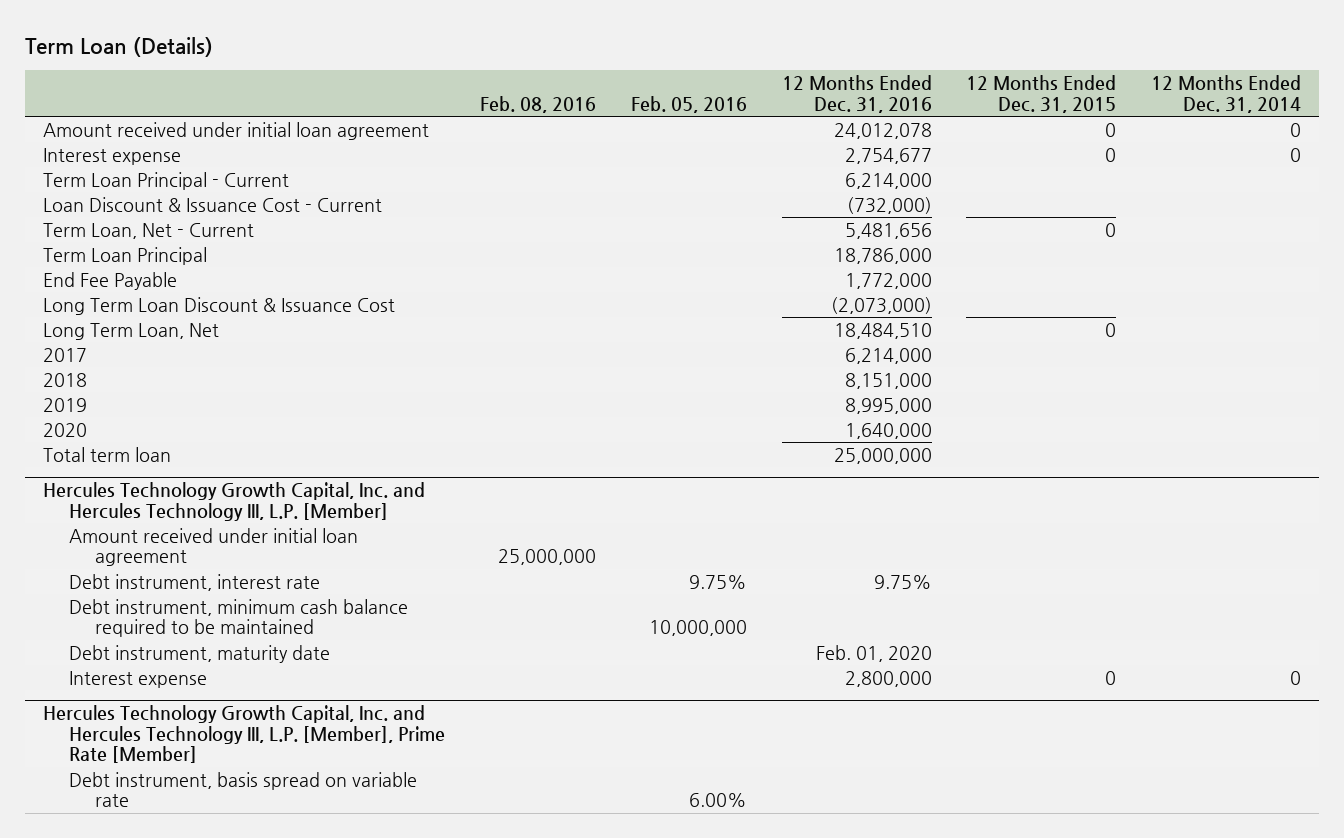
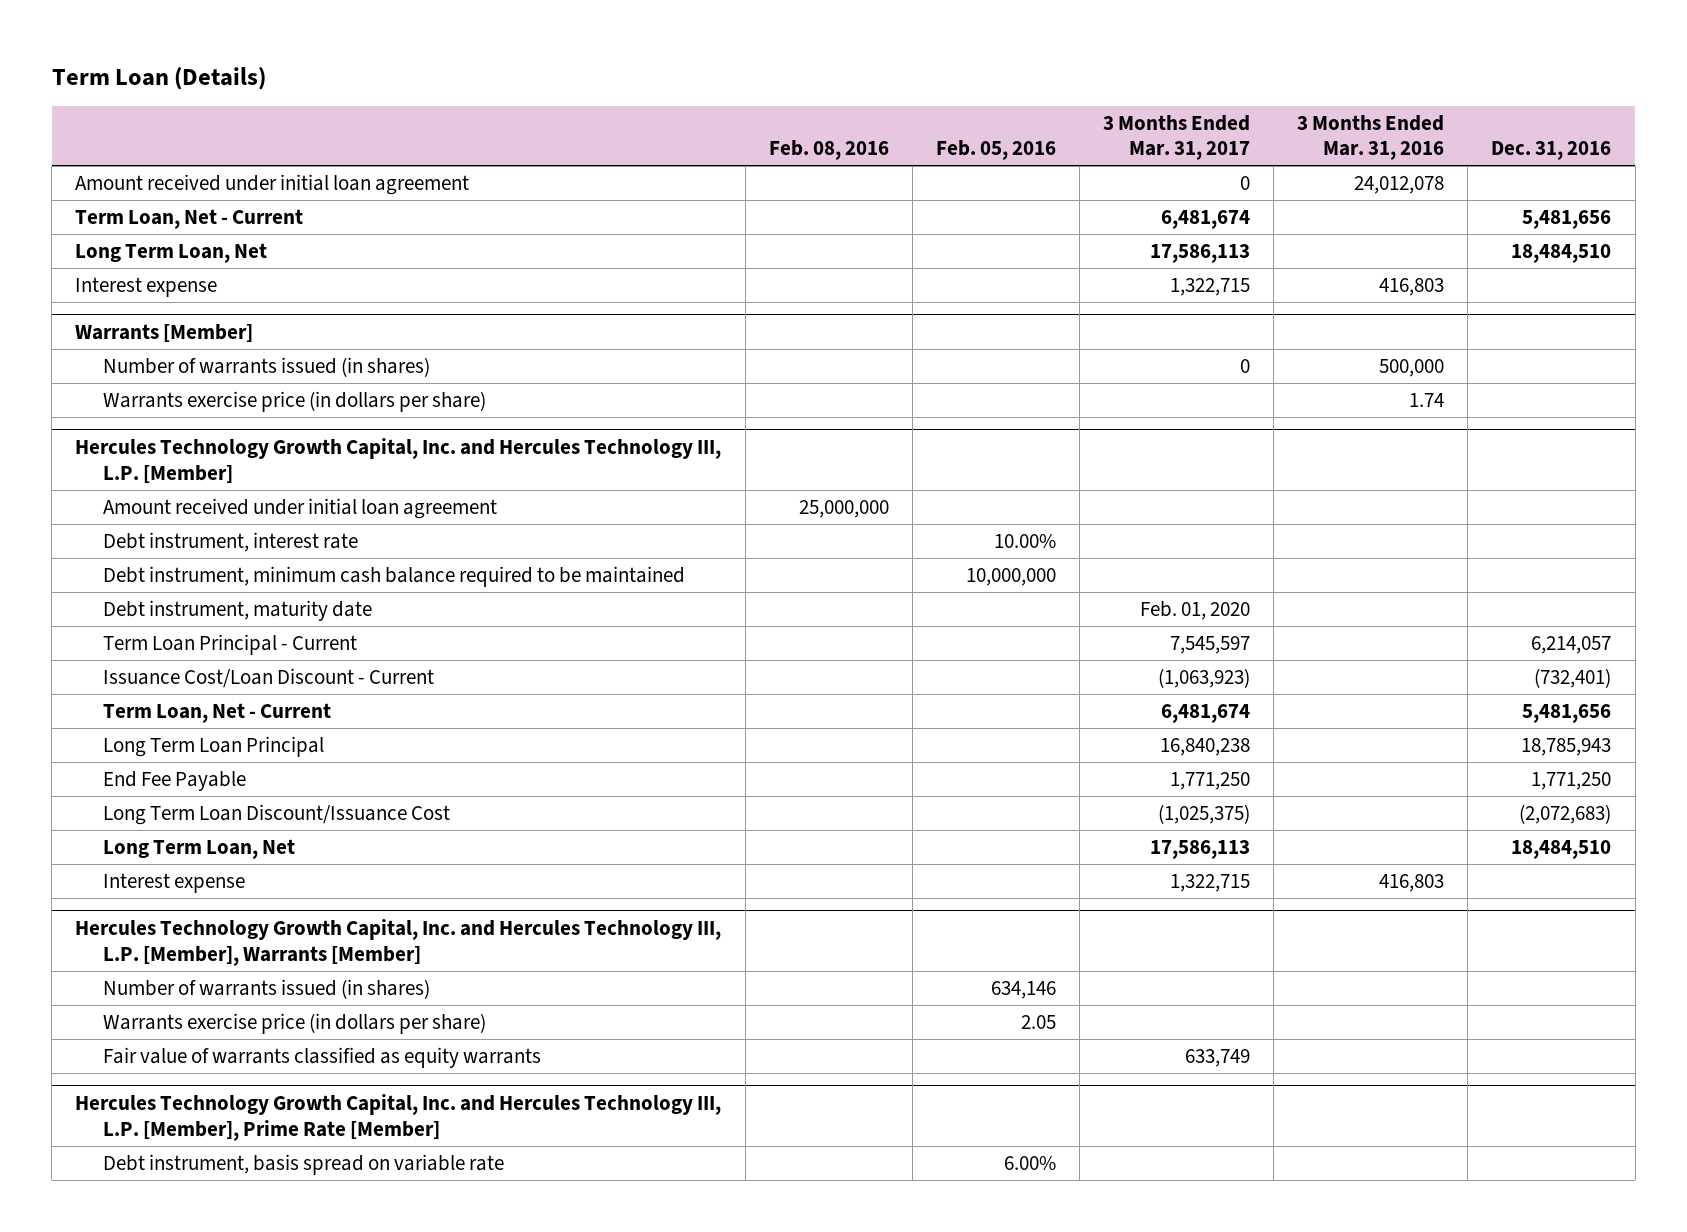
[781,75,932,113] 12 Months Ended Dec. 31, 2016 -> none
[966,75,1117,113] 12 Months Ended Dec. 31, 2015 -> none
[1151,75,1302,113] 12 Months Ended Dec. 31, 2014 -> none
none -> [1103,114,1251,161] 3 Months Ended Mar. 31, 2017
none -> [1297,114,1445,161] 3 Months Ended Mar. 31, 2016
none -> [1491,141,1612,161] Dec. 31, 2016
[42,171,289,190] Term Loan Principal - Current -> none
[42,196,382,212] Loan Discount & Issuance Cost - Current -> none
[42,246,207,265] Term Loan Principal -> none
[42,271,177,290] End Fee Payable -> none
[42,296,395,315] Long Term Loan Discount & Issuance Cost -> none
[42,347,87,362] 2017 -> none
[42,372,87,387] 2018 -> none
[42,397,87,412] 2019 -> none
[42,422,87,437] 2020 -> none
[42,446,171,462] Total term loan -> none
[42,147,181,165] Interest expense -> [75,276,218,297] Interest expense
none -> [75,323,254,342] Warrants [Member]
none -> [103,356,431,377] Number of warrants issued (in shares)
none -> [103,390,487,412] Warrants exercise price (in dollars per share)
[688,574,747,589] 9.75% -> [993,533,1056,548] 10.00%
none -> [103,633,358,655] Term Loan Principal - Current
none -> [103,667,435,688] Issuance Cost/Loan Discount - Current
none -> [103,702,332,723] Term Loan, Net - Current
none -> [103,735,325,757] Long Term Loan Principal
none -> [103,770,247,791] End Fee Payable
none -> [103,803,451,825] Long Term Loan Discount/Issuance Cost
none -> [103,838,296,859] Long Term Loan, Net
none -> [75,918,722,966] Hercules Technology Growth Capital, Inc. and Hercules Technology III, L.P. [Member], Warrants [Member]
none -> [103,978,431,999] Number of warrants issued (in shares)
none -> [103,1012,487,1034] Warrants exercise price (in dollars per share)
none -> [103,1046,542,1068] Fair value of warrants classified as equity warrants

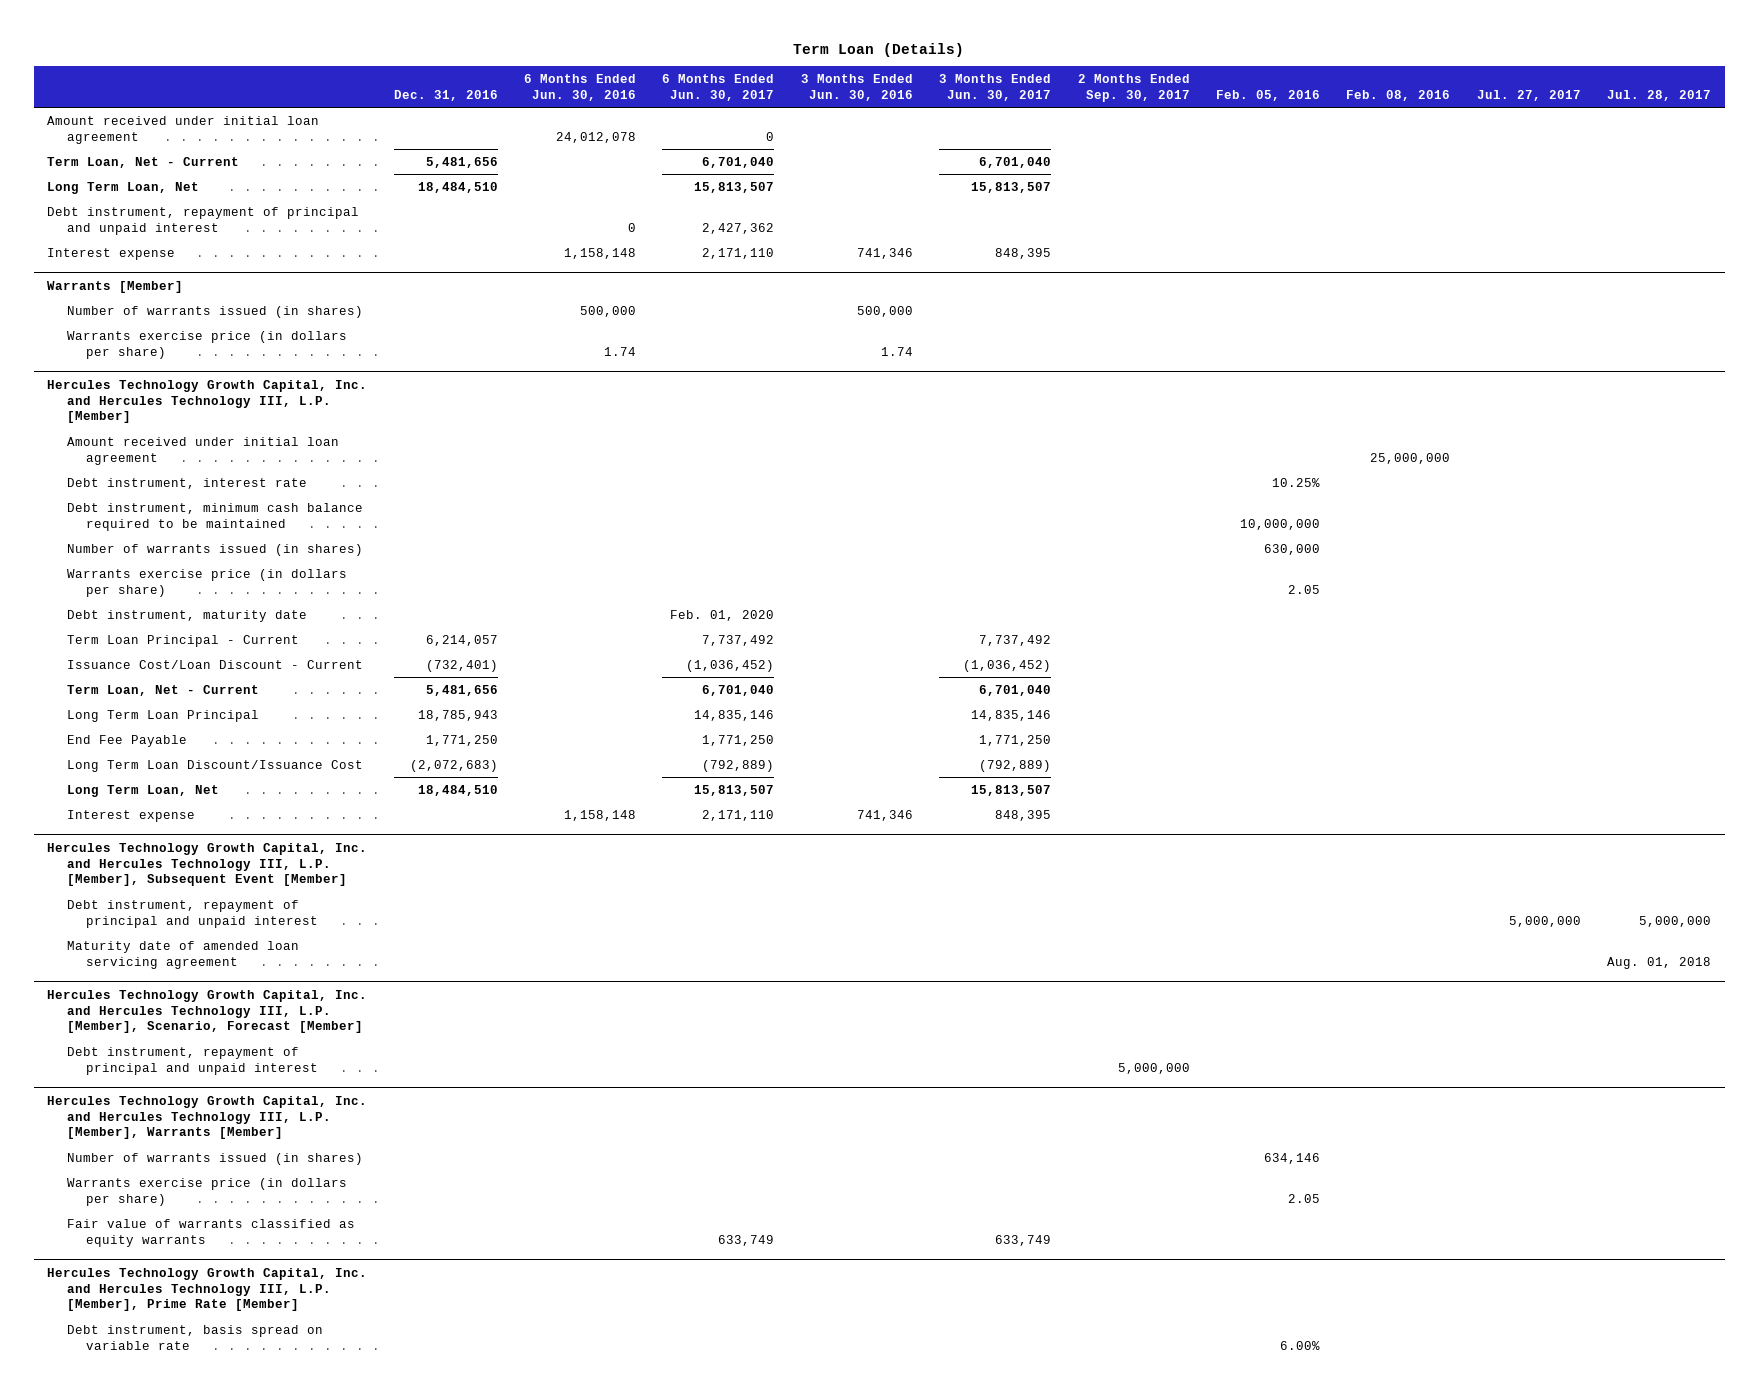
[1103,114,1251,161] 3 Months Ended Mar. 31, 2017 -> none
[1297,114,1445,161] 3 Months Ended Mar. 31, 2016 -> none
none -> [523,73,636,101] 6 Months Ended Jun. 30, 2016
none -> [662,73,775,101] 6 Months Ended Jun. 30, 2017
none -> [800,73,913,101] 3 Months Ended Jun. 30, 2016
none -> [939,73,1052,101] 3 Months Ended Jun. 30, 2017
none -> [1077,73,1190,102] 2 Months Ended Sep. 30, 2017
none -> [1476,89,1581,101] Jul. 27, 2017
none -> [1607,89,1712,101] Jul. 28, 2017
none -> [47,206,360,235] Debt instrument, repayment of principal and unpaid interest
[993,533,1056,548] 10.00% -> [1272,477,1321,487] 10.25%
none -> [66,543,363,556] Number of warrants issued (in shares)
none -> [66,568,347,597] Warrants exercise price (in dollars per share)
none -> [47,842,368,887] Hercules Technology Growth Capital, Inc. and Hercules Technology III, L.P. [Member], Subsequent Event [Member]
none -> [66,899,319,928] Debt instrument, repayment of principal and unpaid interest
none -> [66,940,299,969] Maturity date of amended loan servicing agreement
none -> [47,989,368,1034] Hercules Technology Growth Capital, Inc. and Hercules Technology III, L.P. [Member], Scenario, Forecast [Member]
none -> [66,1046,319,1075] Debt instrument, repayment of principal and unpaid interest

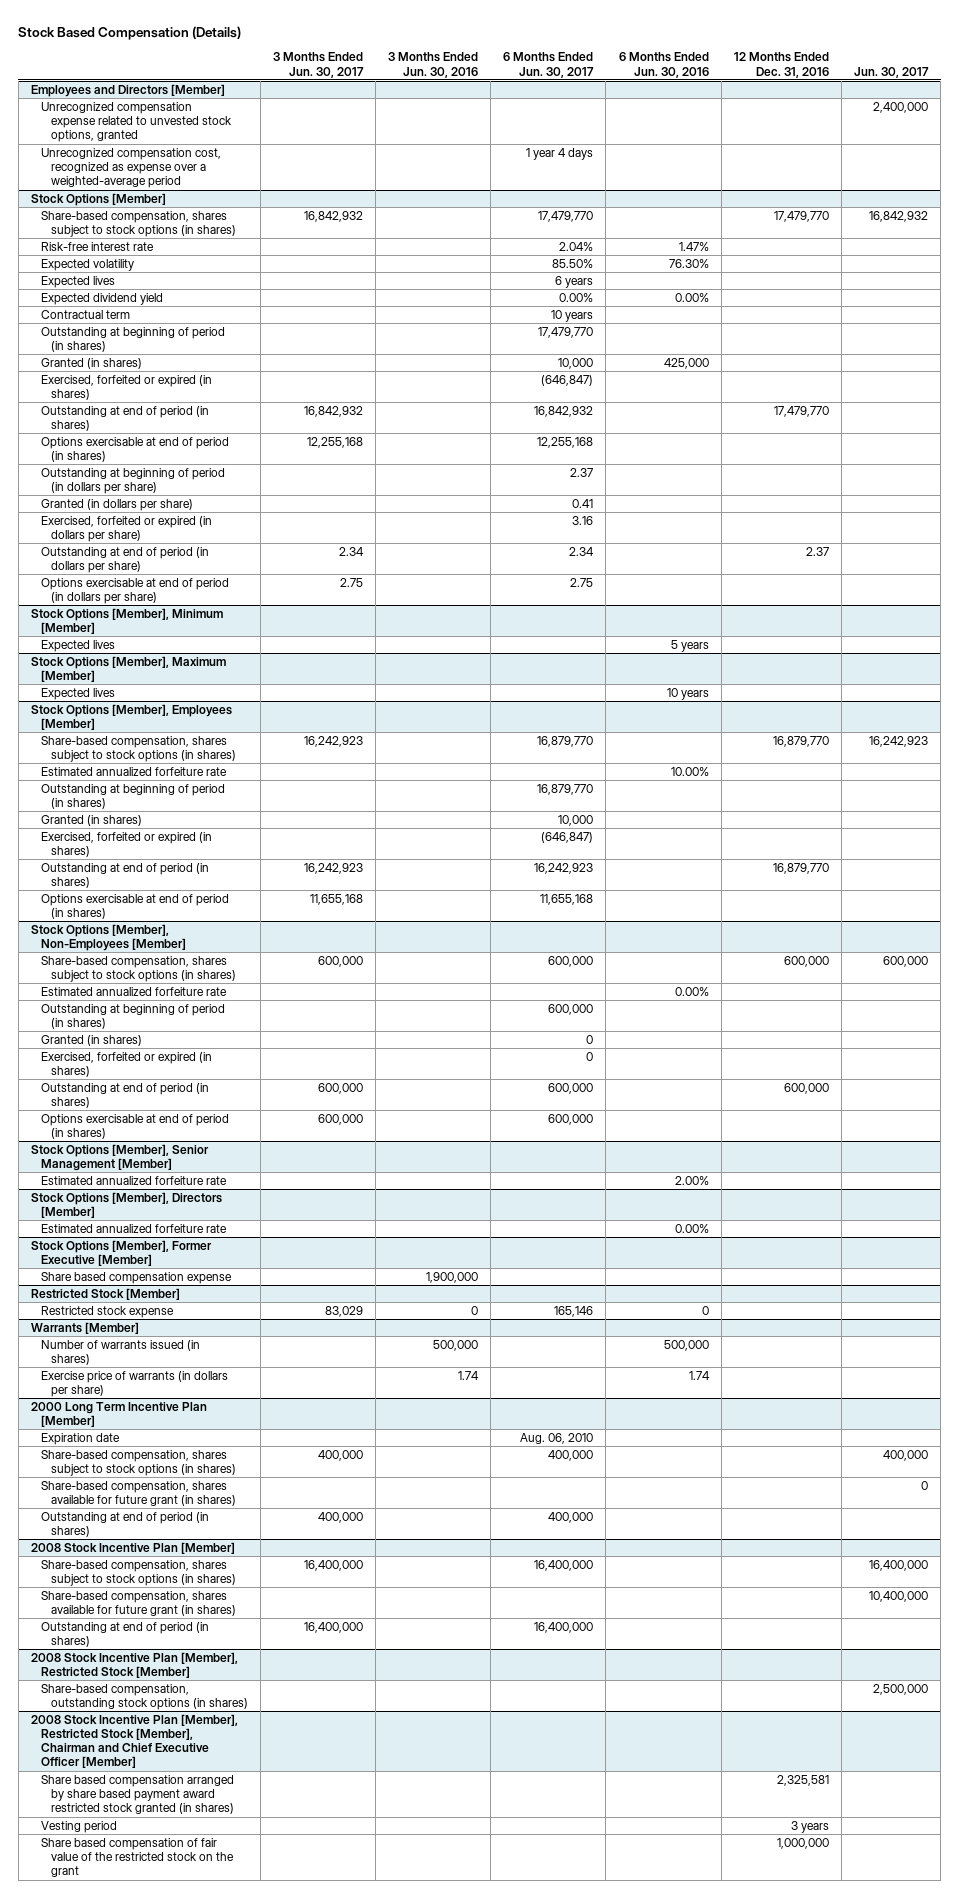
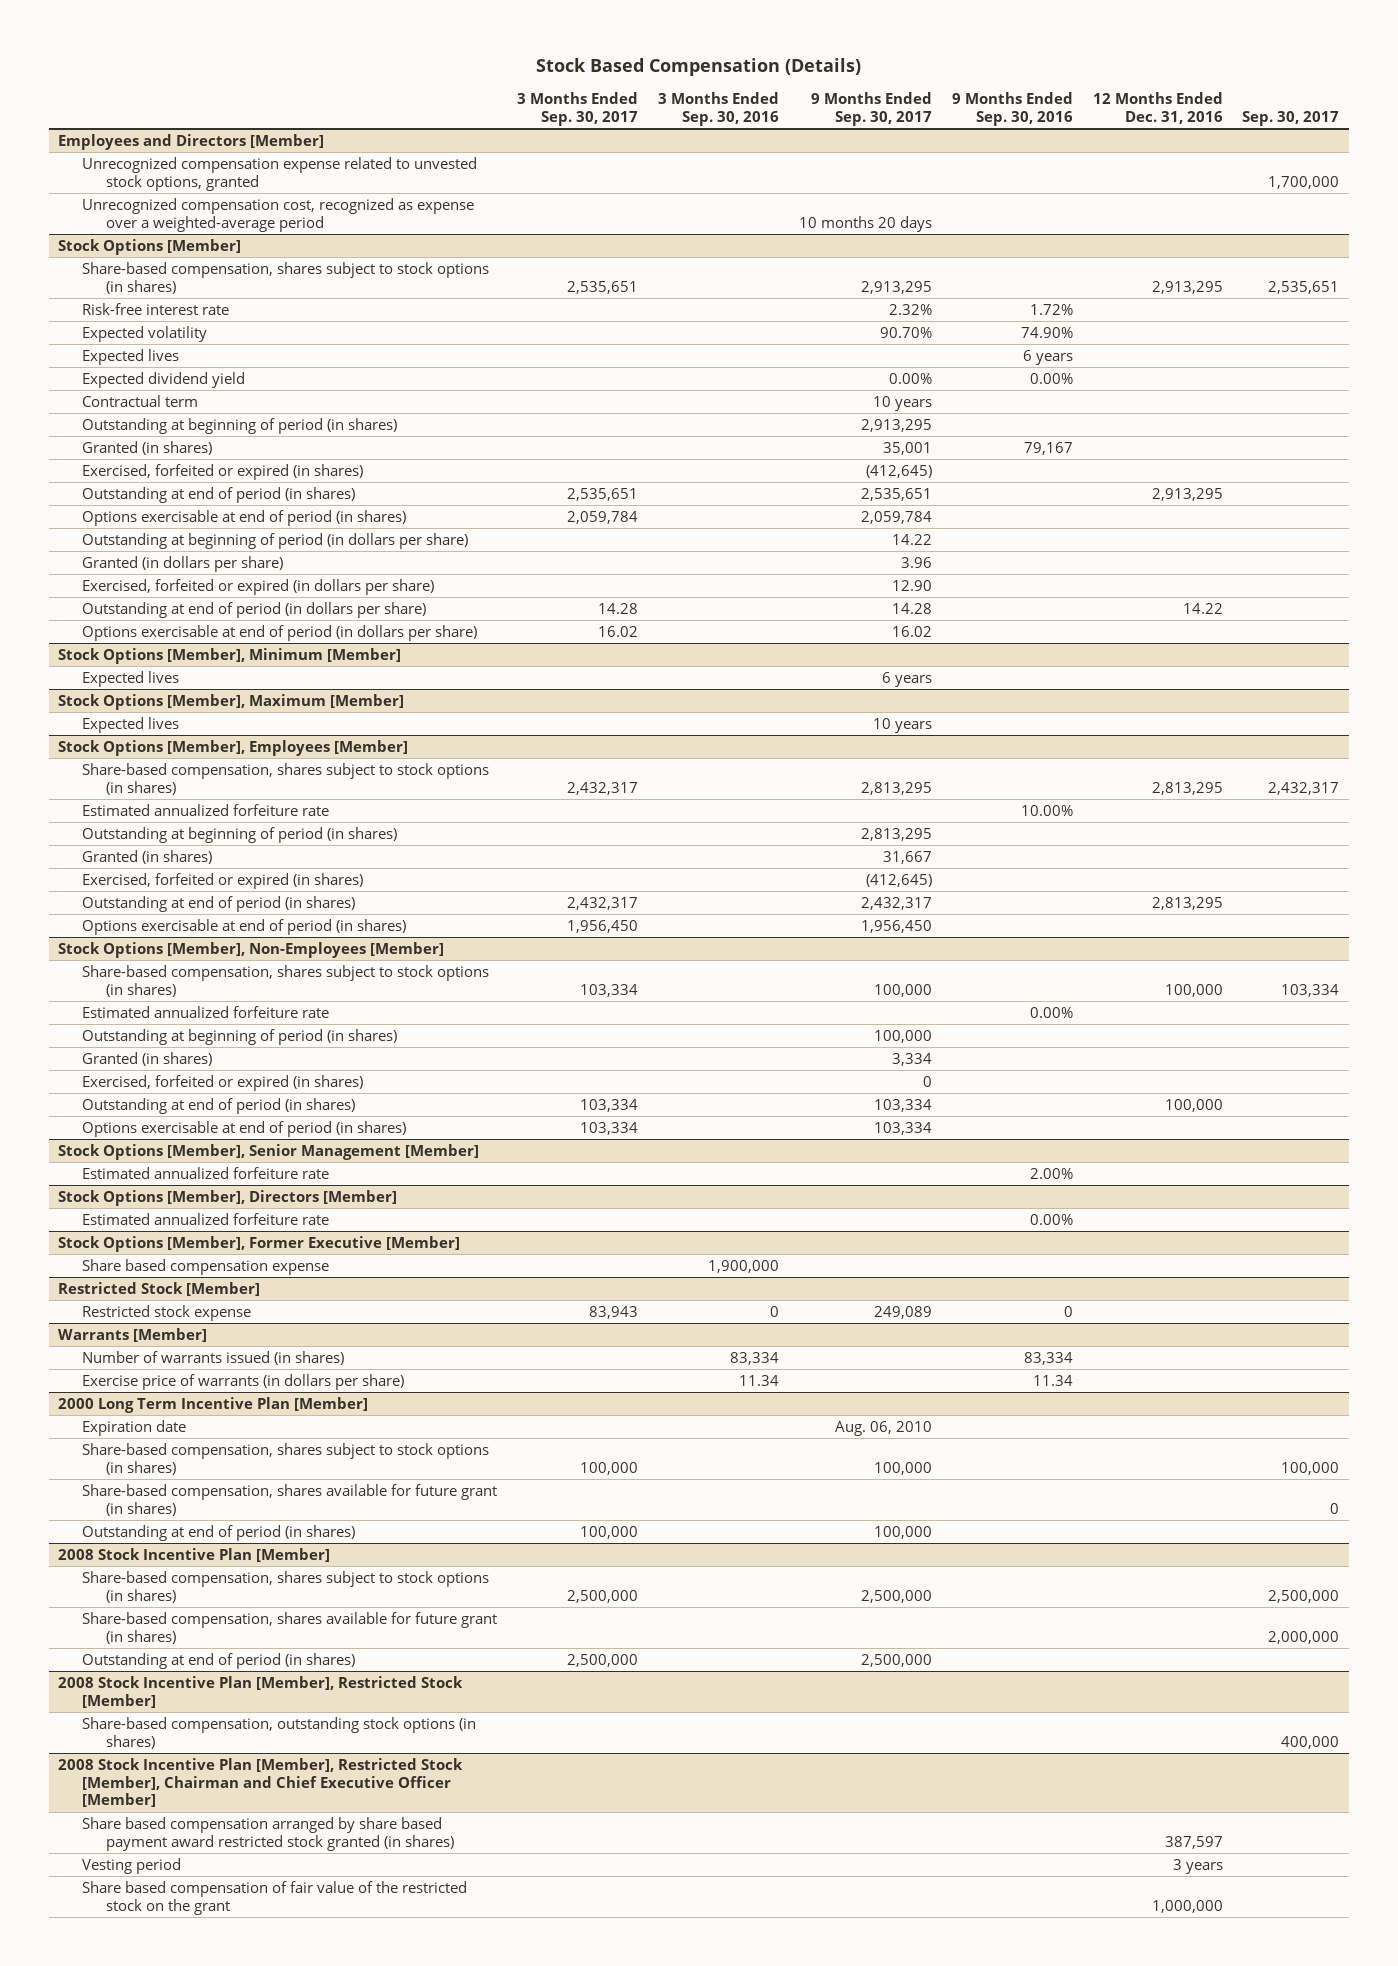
[272,52,364,78] 3 Months Ended Jun. 30, 2017 -> none
[388,52,479,78] 3 Months Ended Jun. 30, 2016 -> none
[503,52,595,78] 6 Months Ended Jun. 30, 2017 -> none
[618,52,709,78] 6 Months Ended Jun. 30, 2016 -> none
[853,66,929,78] Jun. 30, 2017 -> none
none -> [517,92,639,126] 3 Months Ended Sep. 30, 2017
none -> [657,92,779,126] 3 Months Ended Sep. 30, 2016
none -> [810,92,932,126] 9 Months Ended Sep. 30, 2017
none -> [951,92,1073,126] 9 Months Ended Sep. 30, 2016
none -> [1242,110,1340,126] Sep. 30, 2017
[773,210,829,222] 17,479,770 -> [1151,280,1223,294] 2,913,295
[773,405,829,417] 17,479,770 -> [1151,487,1223,501] 2,913,295
[805,546,829,556] 2.37 -> [1182,602,1223,614] 14.22
[772,735,829,747] 16,879,770 -> [1151,781,1223,795] 2,813,295
[772,862,829,874] 16,879,770 -> [1151,896,1223,910] 2,813,295
[783,955,829,967] 600,000 -> [1164,983,1223,997] 100,000
[783,1082,829,1094] 600,000 -> [1164,1098,1223,1112] 100,000
[776,1774,829,1786] 2,325,581 -> [1164,1835,1223,1849] 387,597

